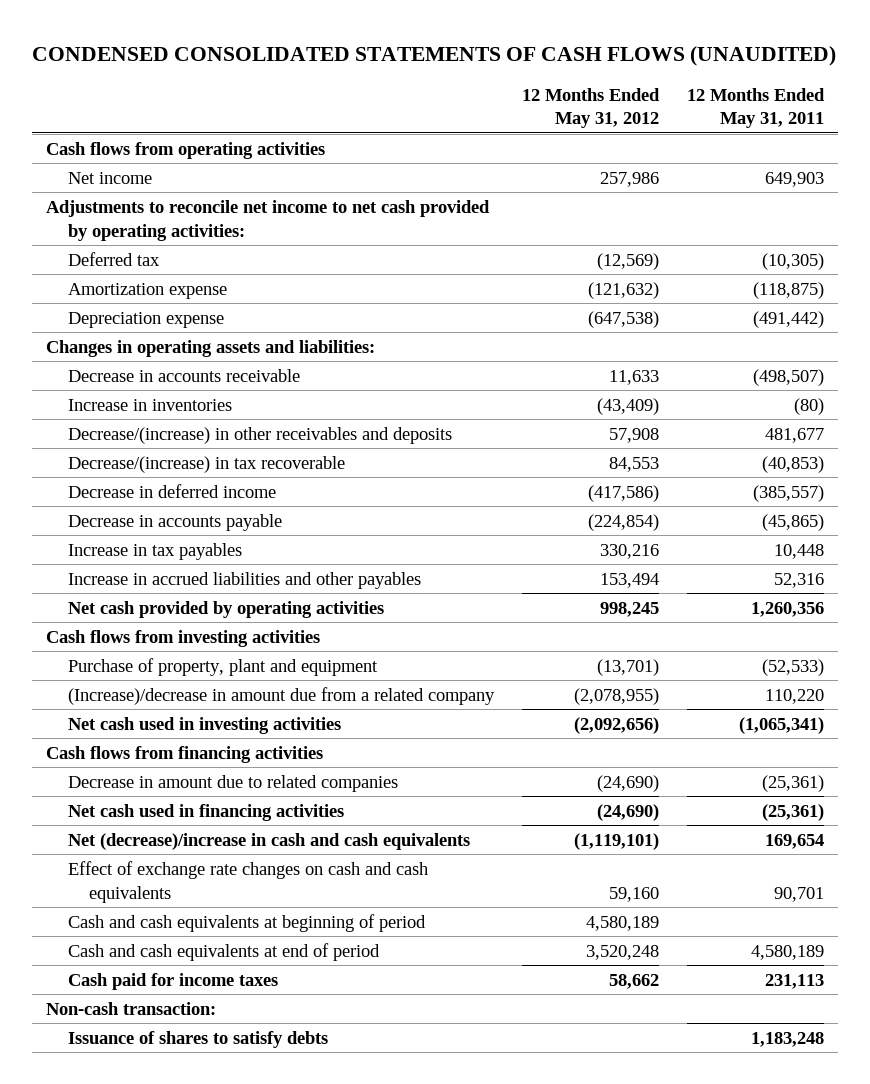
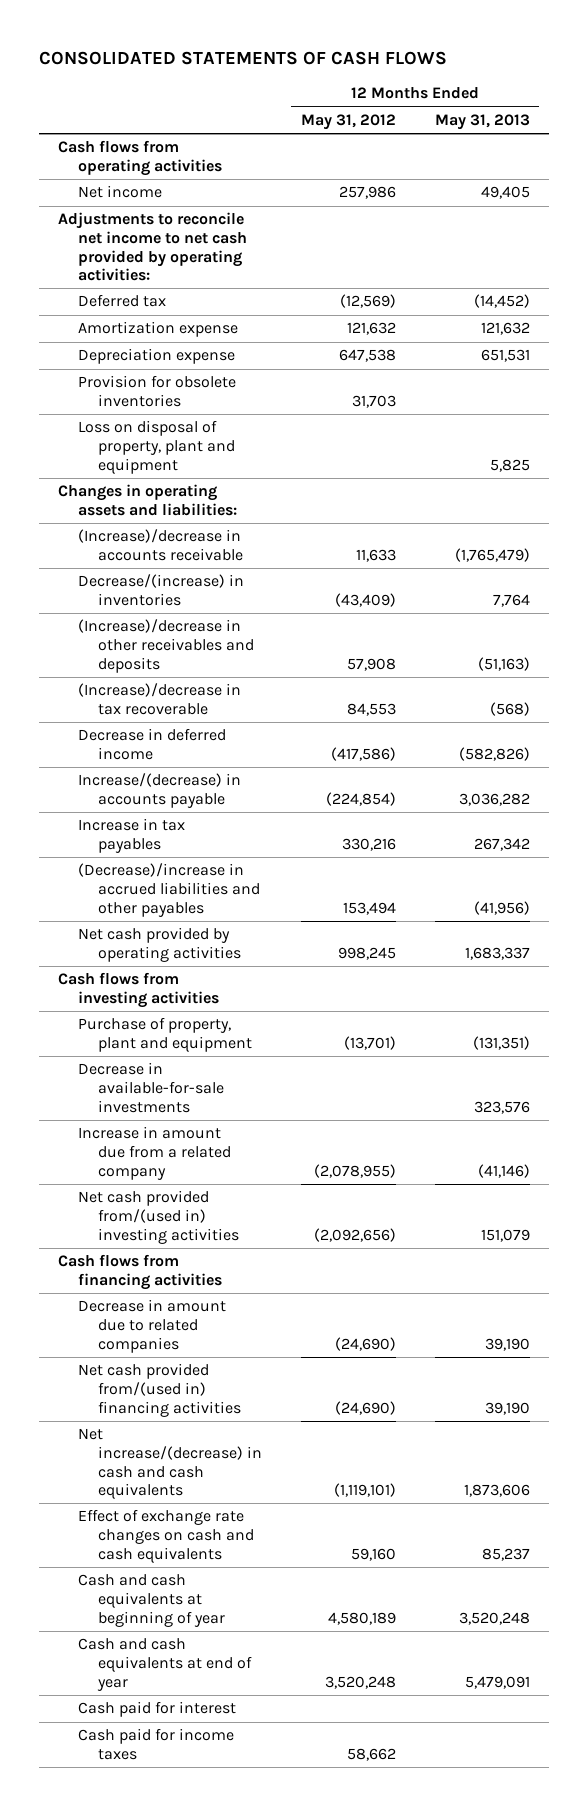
[32,46,837,67] CONDENSED CONSOLIDATED STATEMENTS OF CASH FLOWS (UNAUDITED) -> [38,50,447,65] CONSOLIDATED STATEMENTS OF CASH FLOWS
[686,87,825,129] 12 Months Ended May 31, 2011 -> none
none -> [434,113,530,130] May 31, 2013
[587,281,659,299] (121,632) -> [346,322,396,336] 121,632
[587,310,659,328] (647,538) -> [338,349,396,363] 647,538
none -> [78,375,237,408] Provision for obsolete inventories
none -> [78,420,236,474] Loss on disposal of property, plant and equipment
[67,368,300,382] Decrease in accounts receivable -> [78,529,244,562] (Increase)/decrease in accounts receivable
[67,398,232,411] Increase in inventories -> [78,574,245,607] Decrease/(increase) in inventories
[67,426,452,444] Decrease/(increase) in other receivables and deposits -> [78,619,255,673] (Increase)/decrease in other receivables and deposits
[67,455,345,473] Decrease/(increase) in tax recoverable -> [78,683,242,716] (Increase)/decrease in tax recoverable
[67,513,282,531] Decrease in accounts payable -> [78,773,242,809] Increase/(decrease) in accounts payable
[67,571,421,589] Increase in accrued liabilities and other payables -> [78,863,261,917] (Decrease)/increase in accrued liabilities and other payables
none -> [78,1062,225,1113] Decrease in available-for-sale investments
[67,686,495,705] (Increase)/decrease in amount due from a related company -> [78,1126,232,1180] Increase in amount due from a related company
[67,716,341,734] Net cash used in investing activities -> [78,1190,240,1244] Net cash provided from/(used in) investing activities
[67,803,344,821] Net cash used in financing activities -> [78,1363,242,1417] Net cash provided from/(used in) financing activities
[67,832,470,850] Net (decrease)/increase in cash and cash equivalents -> [78,1428,263,1500] Net increase/(decrease) in cash and cash equivalents
[67,913,426,932] Cash and cash equivalents at beginning of period -> [78,1574,226,1627] Cash and cash equivalents at beginning of year
[67,942,380,961] Cash and cash equivalents at end of period -> [78,1638,253,1691] Cash and cash equivalents at end of year
none -> [78,1701,237,1718] Cash paid for interest
[46,1001,217,1015] Non-cash transaction: -> none
[67,1030,328,1048] Issuance of shares to satisfy debts -> none

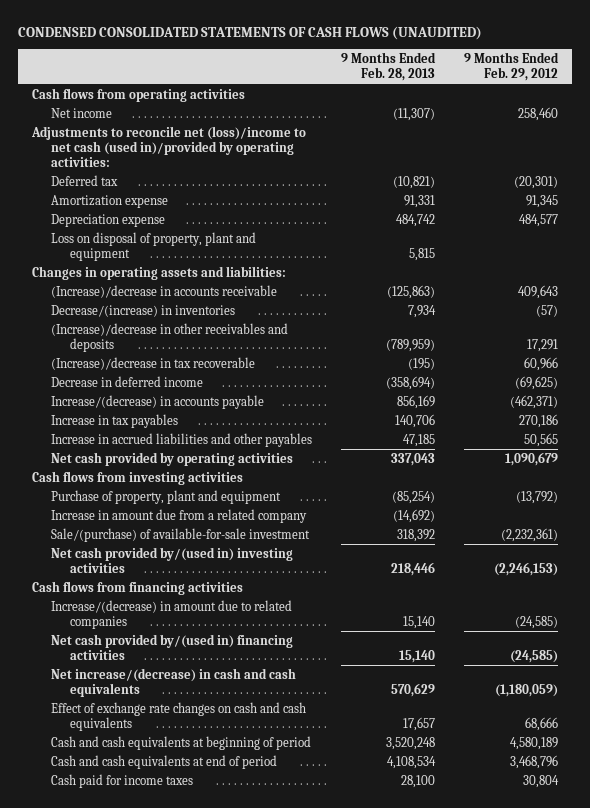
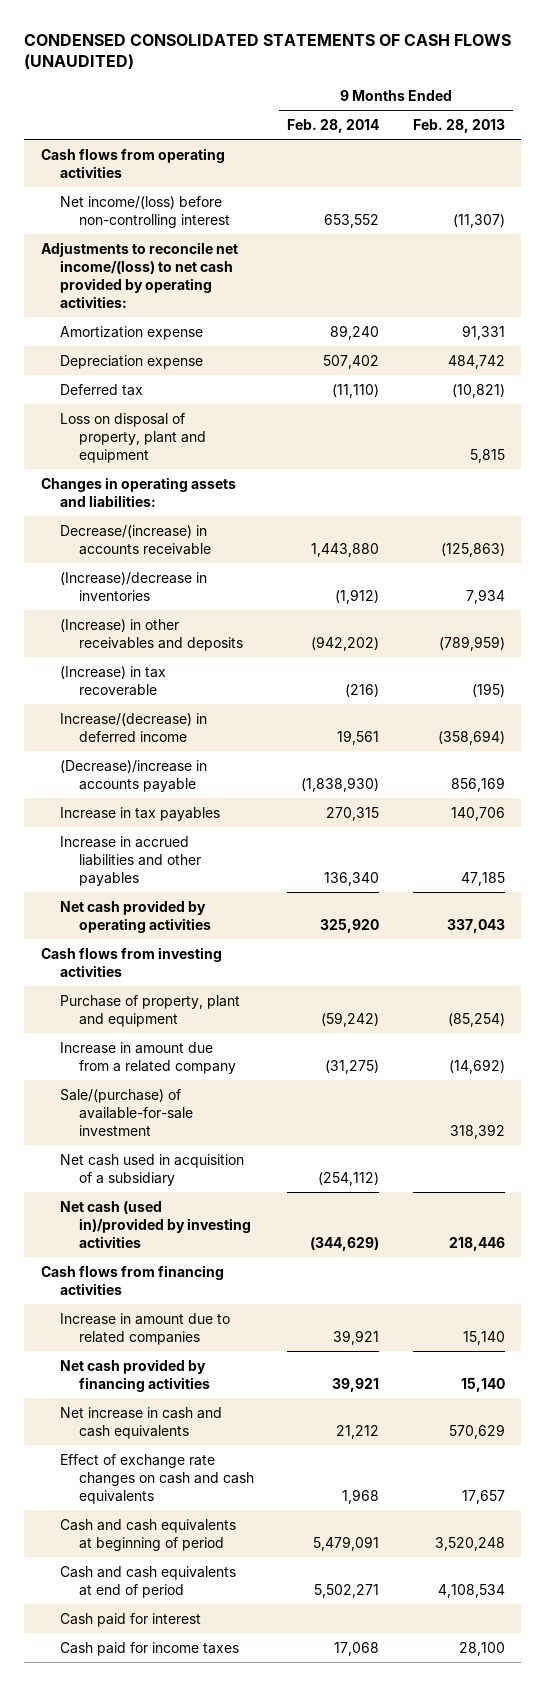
[463,52,559,82] 9 Months Ended Feb. 29, 2012 -> none
none -> [287,118,380,133] Feb. 28, 2014
[51,107,113,118] Net income -> [59,195,230,228] Net income/(loss) before non-controlling interest
[31,125,307,167] Adjustments to reconcile net (loss)/income to net cash (used in)/provided by operating activities: -> [40,241,238,308] Adjustments to reconcile net income/(loss) to net cash provided by operating activities:
[51,174,119,186] Deferred tax -> [59,383,143,396] Deferred tax
[51,284,278,298] (Increase)/decrease in accounts receivable -> [59,524,211,555] Decrease/(increase) in accounts receivable
[51,304,236,317] Decrease/(increase) in inventories -> [59,571,207,601] (Increase)/decrease in inventories
[51,322,289,352] (Increase)/decrease in other receivables and deposits -> [59,618,243,651] (Increase) in other receivables and deposits
[51,356,256,370] (Increase)/decrease in tax recoverable -> [59,665,166,696] (Increase) in tax recoverable
[51,375,204,387] Decrease in deferred income -> [59,712,207,742] Increase/(decrease) in deferred income
[51,394,265,409] Increase/(decrease) in accounts payable -> [59,759,207,792] (Decrease)/increase in accounts payable
none -> [59,1153,244,1186] Net cash used in acquisition of a subsidiary
[51,546,294,573] Net cash provided by/(used in) investing activities -> [59,1200,251,1248] Net cash (used in)/provided by investing activities
[51,599,293,629] Increase/(decrease) in amount due to related companies -> [59,1312,230,1345] Increase in amount due to related companies
[51,633,294,660] Net cash provided by/(used in) financing activities -> [59,1358,210,1392] Net cash provided by financing activities
[51,667,297,697] Net increase/(decrease) in cash and cash equivalents -> [59,1406,222,1439] Net increase in cash and cash equivalents
none -> [59,1612,201,1627] Cash paid for interest

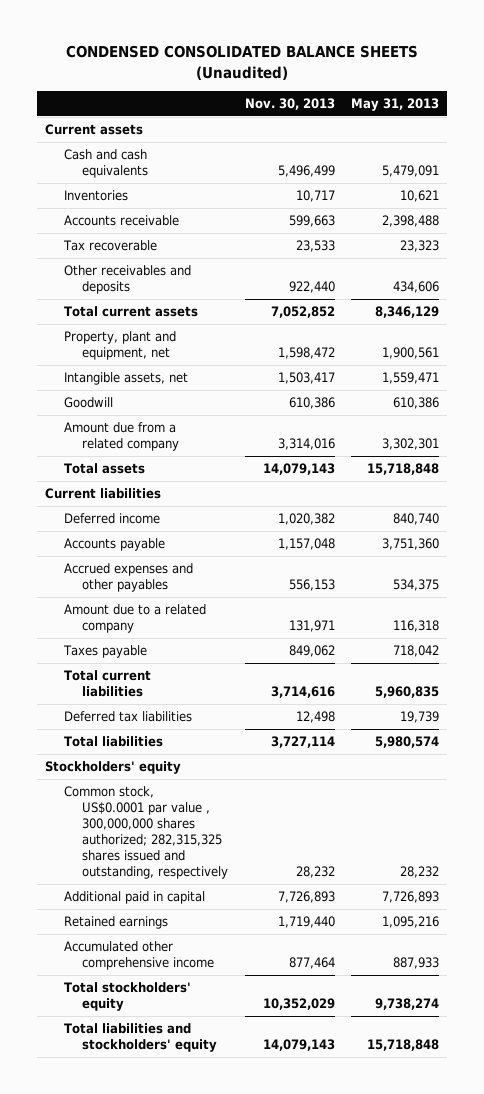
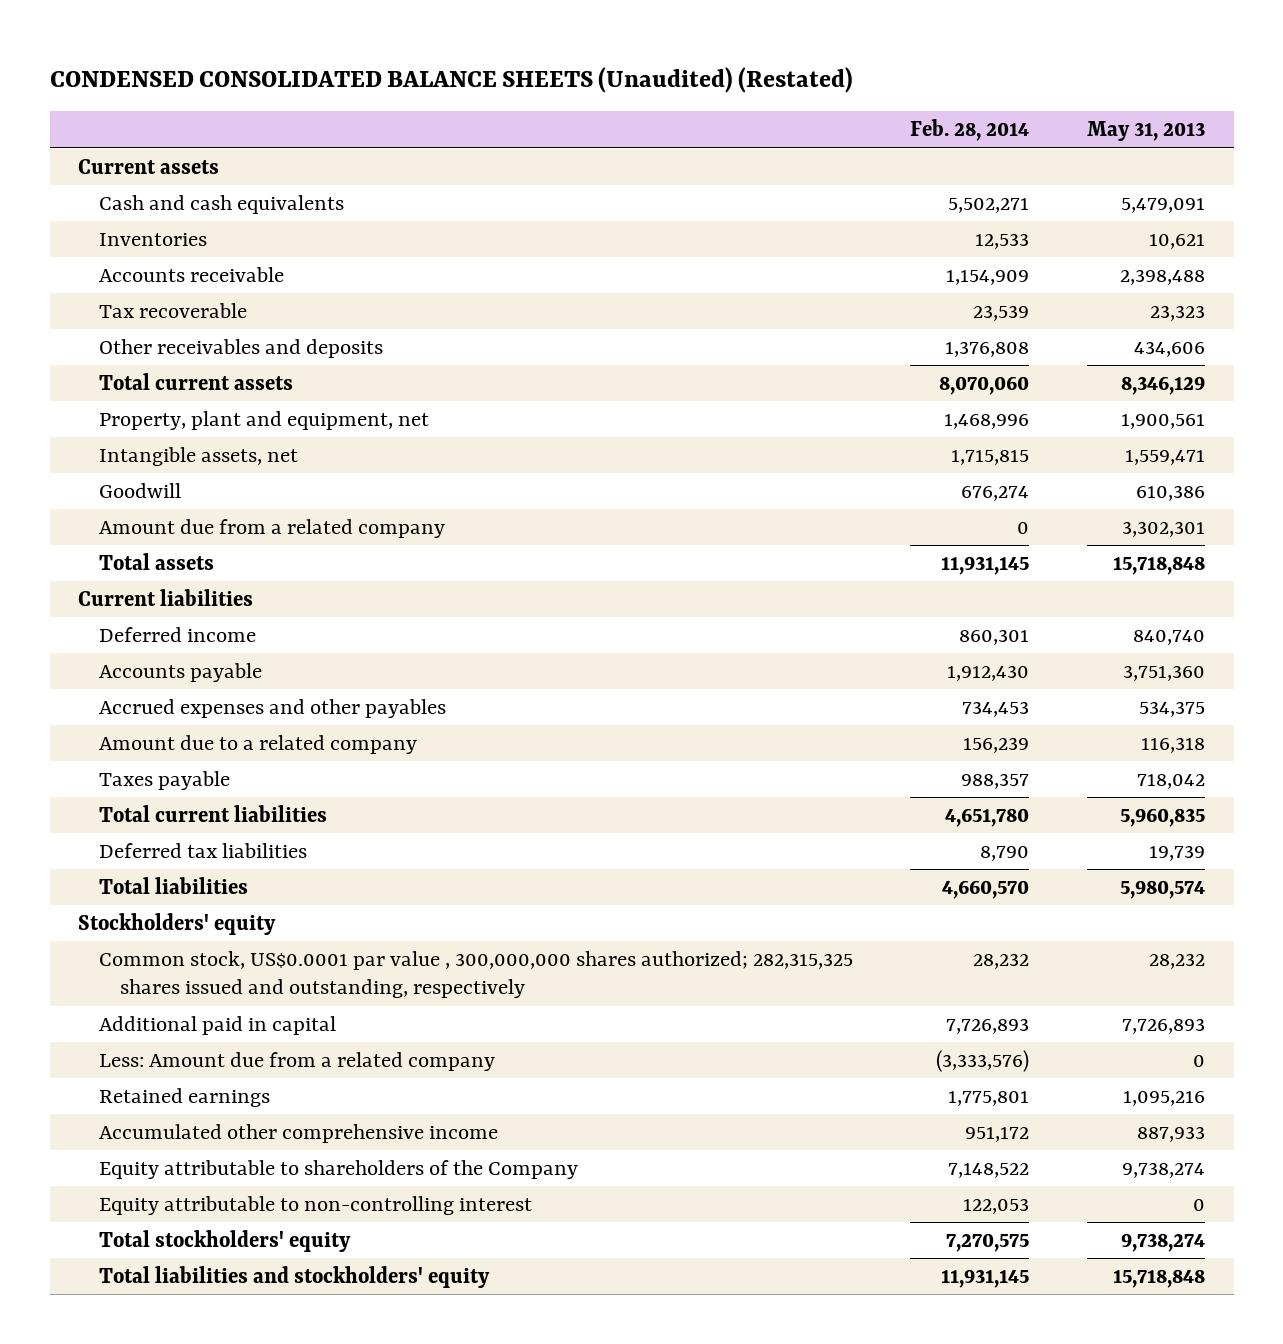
[66,45,419,80] CONDENSED CONSOLIDATED BALANCE SHEETS (Unaudited) -> [49,66,853,93] CONDENSED CONSOLIDATED BALANCE SHEETS (Unaudited) (Restated)
[244,97,335,110] Nov. 30, 2013 -> none
none -> [910,119,1030,142] Feb. 28, 2014
none -> [99,1052,496,1072] Less: Amount due from a related company
none -> [99,1160,579,1180] Equity attributable to shareholders of the Company
none -> [99,1196,533,1216] Equity attributable to non-controlling interest

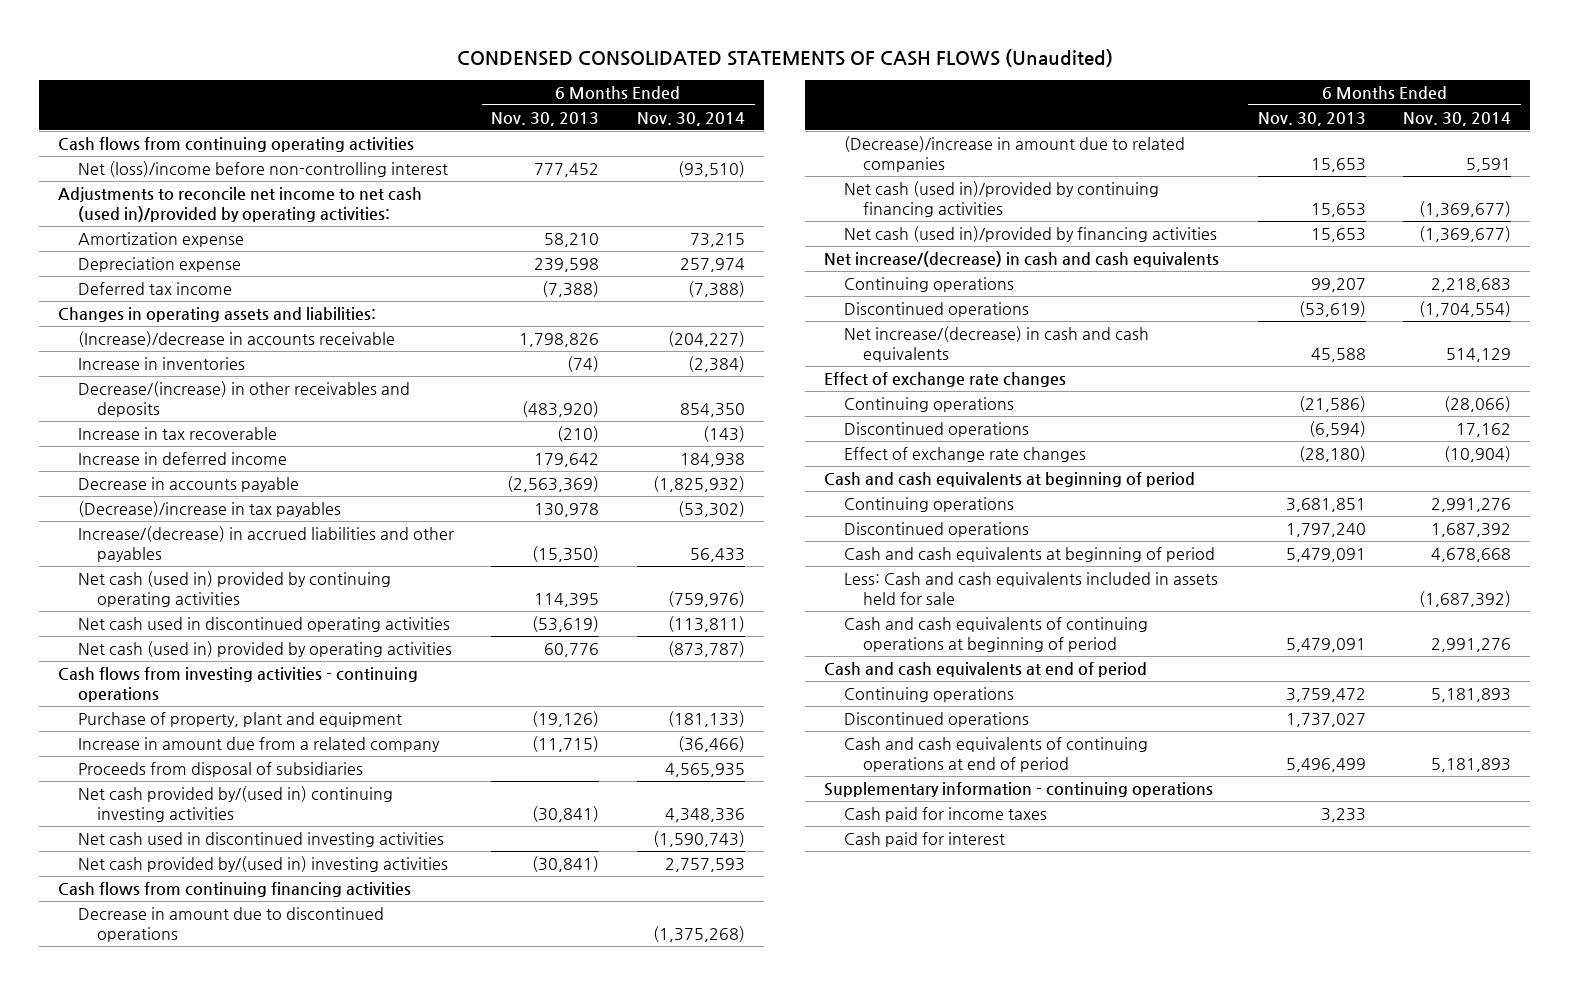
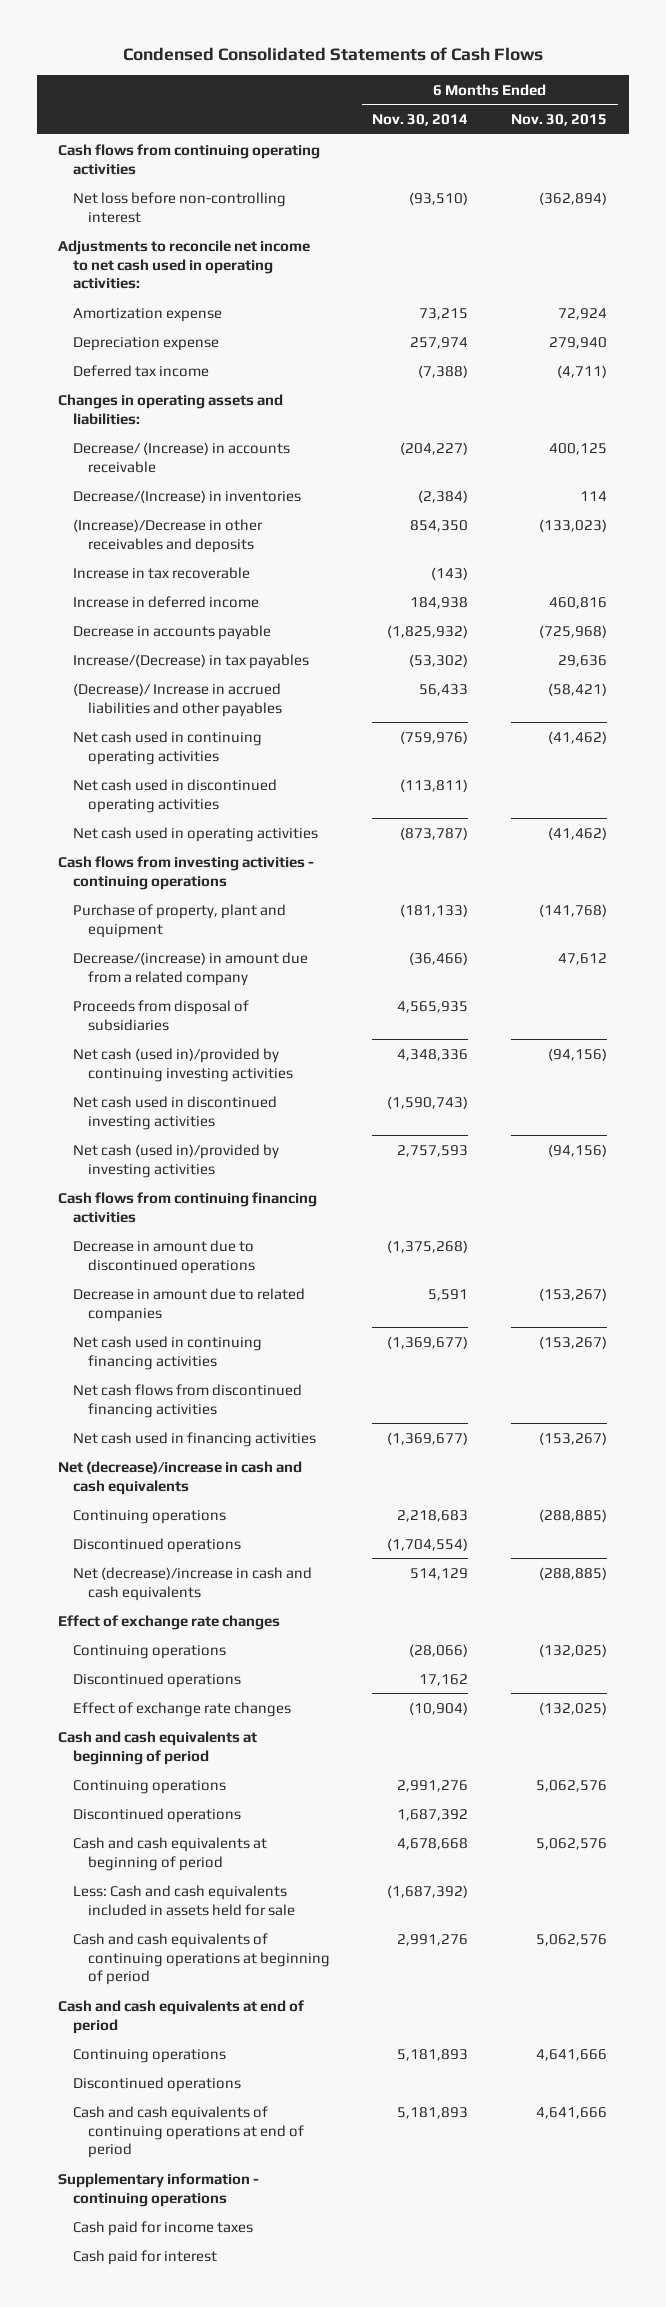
[456,48,1113,67] CONDENSED CONSOLIDATED STATEMENTS OF CASH FLOWS (Unaudited) -> [122,47,543,62] Condensed Consolidated Statements of Cash Flows
[491,112,600,127] Nov. 30, 2013 -> none
none -> [511,114,608,127] Nov. 30, 2015
[77,161,448,178] Net (loss)/income before non-controlling interest -> [72,191,286,223] Net loss before non-controlling interest
[57,187,422,223] Adjustments to reconcile net income to net cash (used in)/provided by operating activities: -> [58,239,311,290] Adjustments to reconcile net income to net cash used in operating activities:
[77,331,395,348] (Increase)/decrease in accounts receivable -> [72,441,290,473] Decrease/ (Increase) in accounts receivable
[77,357,245,371] Increase in inventories -> [72,489,301,503] Decrease/(Increase) in inventories
[77,381,410,418] Decrease/(increase) in other receivables and deposits -> [72,518,263,553] (Increase)/Decrease in other receivables and deposits
[77,501,341,518] (Decrease)/increase in tax payables -> [72,653,309,669] Increase/(Decrease) in tax payables
[77,526,454,563] Increase/(decrease) in accrued liabilities and other payables -> [72,682,282,717] (Decrease)/ Increase in accrued liabilities and other payables
[77,571,391,608] Net cash (used in) provided by continuing operating activities -> [72,730,262,765] Net cash used in continuing operating activities
[77,641,452,658] Net cash (used in) provided by operating activities -> [72,826,318,842] Net cash used in operating activities
[77,737,440,753] Increase in amount due from a related company -> [72,951,308,986] Decrease/(increase) in amount due from a related company
[77,786,393,823] Net cash provided by/(used in) continuing investing activities -> [72,1047,293,1082] Net cash (used in)/provided by continuing investing activities
[77,856,448,873] Net cash provided by/(used in) investing activities -> [72,1143,279,1178] Net cash (used in)/provided by investing activities
[843,136,1185,173] (Decrease)/increase in amount due to related companies -> [72,1287,305,1322] Decrease in amount due to related companies
[843,181,1159,218] Net cash (used in)/provided by continuing financing activities -> [72,1335,262,1370] Net cash used in continuing financing activities
none -> [72,1383,302,1418] Net cash flows from discontinued financing activities
[843,226,1217,243] Net cash (used in)/provided by financing activities -> [72,1431,316,1447] Net cash used in financing activities
[823,251,1219,268] Net increase/(decrease) in cash and cash equivalents -> [58,1460,303,1495] Net (decrease)/increase in cash and cash equivalents
[843,326,1149,363] Net increase/(decrease) in cash and cash equivalents -> [72,1566,312,1601] Net (decrease)/increase in cash and cash equivalents

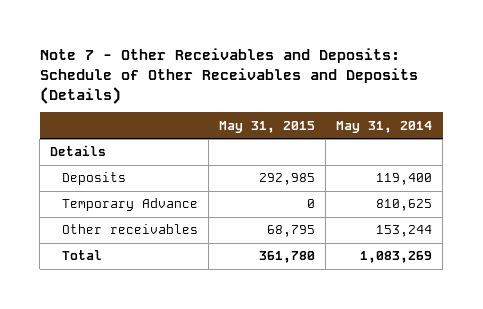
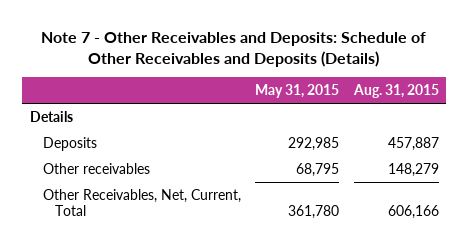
[336,120,433,133] May 31, 2014 -> none
none -> [352,83,439,98] Aug. 31, 2015
[62,198,199,212] Temporary Advance -> none
[62,250,103,261] Total -> [42,188,241,216] Other Receivables, Net, Current, Total

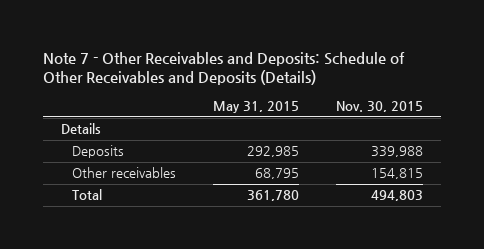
[352,83,439,98] Aug. 31, 2015 -> none
none -> [335,101,423,113] Nov. 30, 2015
[42,188,241,216] Other Receivables, Net, Current, Total -> [72,189,103,201] Total

